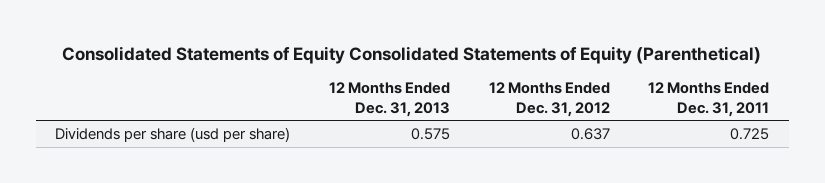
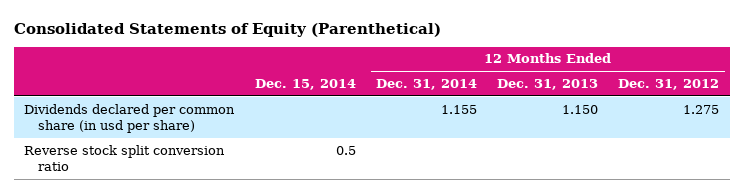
[62,45,762,64] Consolidated Statements of Equity Consolidated Statements of Equity (Parenthetical) -> [14,22,442,37] Consolidated Statements of Equity (Parenthetical)
[648,82,770,117] 12 Months Ended Dec. 31, 2011 -> none
none -> [254,78,356,90] Dec. 15, 2014
none -> [375,78,477,90] Dec. 31, 2014
[55,127,291,143] Dividends per share (usd per share) -> [24,103,236,133] Dividends declared per common share (in usd per share)
[411,128,451,141] 0.575 -> [562,104,599,114] 1.150
[570,128,610,141] 0.637 -> [683,104,720,114] 1.275
none -> [24,144,226,171] Reverse stock split conversion ratio

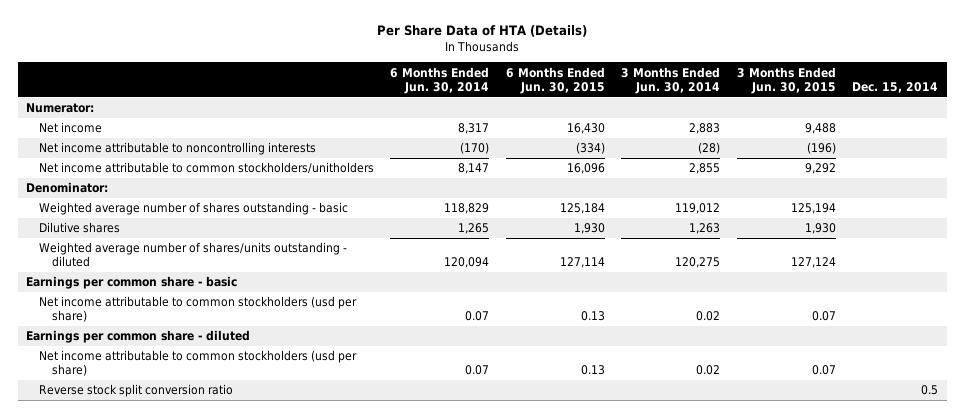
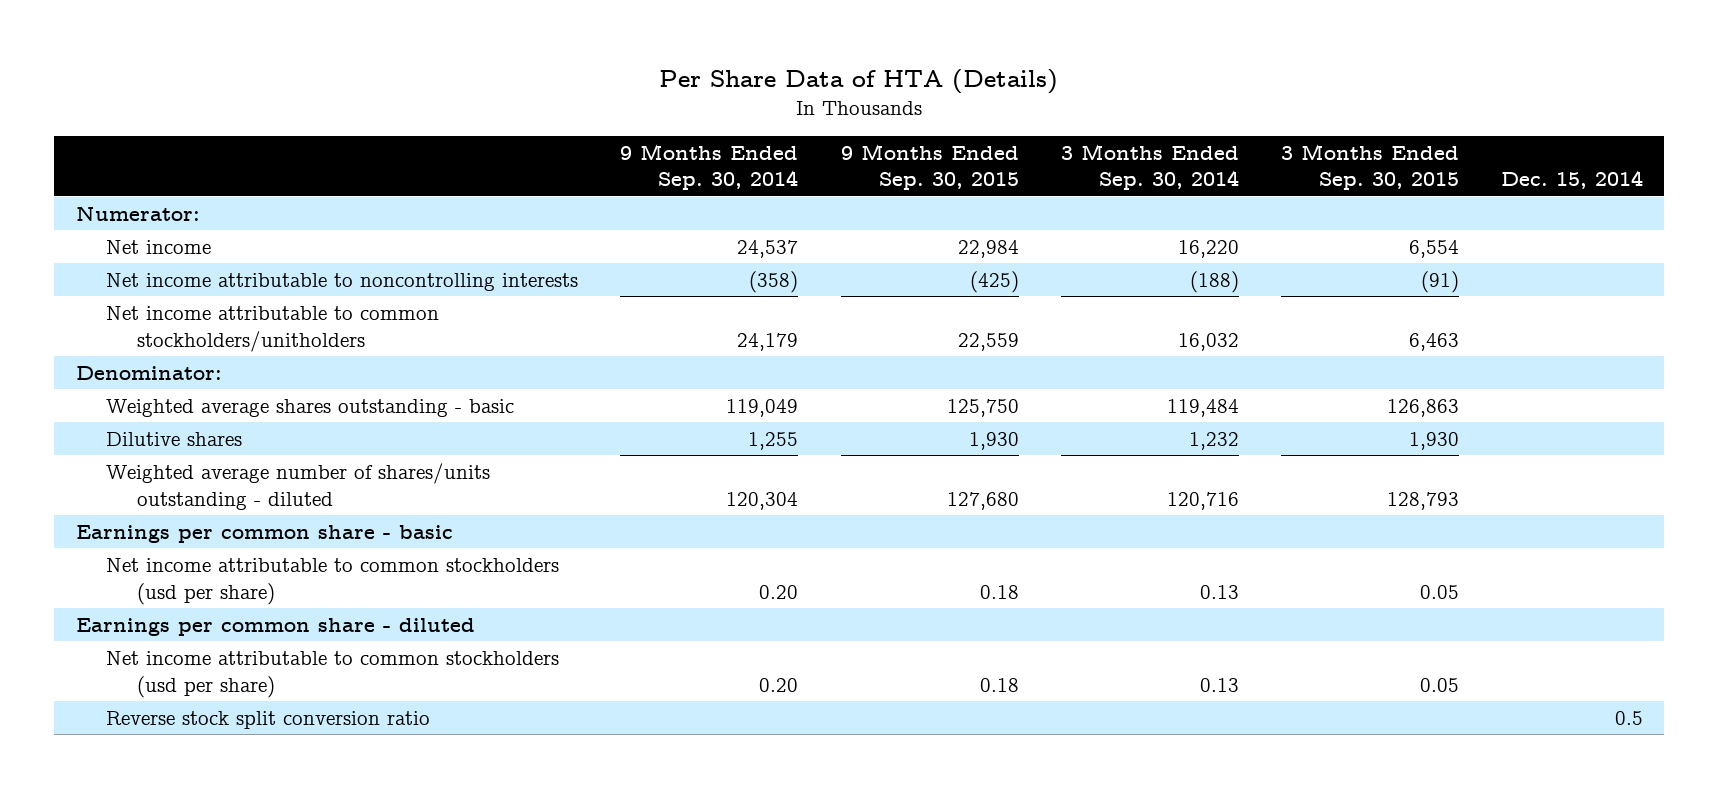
[390,66,490,94] 6 Months Ended Jun. 30, 2014 -> none
[505,66,605,94] 6 Months Ended Jun. 30, 2015 -> none
[621,66,721,94] 3 Months Ended Jun. 30, 2014 -> none
[736,66,836,94] 3 Months Ended Jun. 30, 2015 -> none
none -> [620,143,799,191] 9 Months Ended Sep. 30, 2014
none -> [840,143,1019,191] 9 Months Ended Sep. 30, 2015
none -> [1060,143,1239,191] 3 Months Ended Sep. 30, 2014
none -> [1280,143,1459,191] 3 Months Ended Sep. 30, 2015
[38,202,348,216] Weighted average number of shares outstanding - basic -> [106,398,515,417] Weighted average shares outstanding - basic

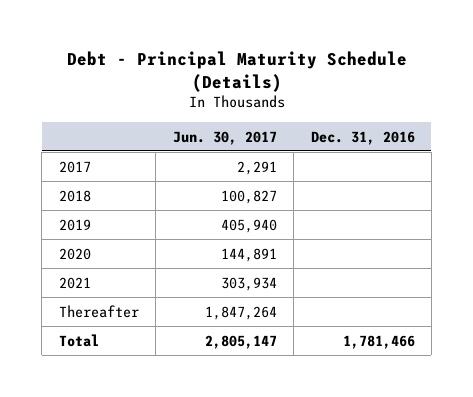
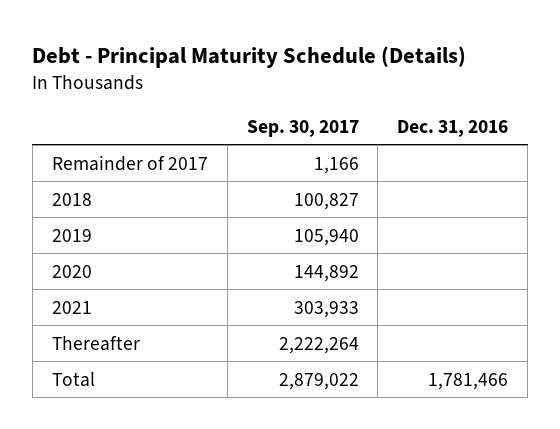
[172,130,277,145] Jun. 30, 2017 -> none
none -> [246,119,359,137] Sep. 30, 2017
[58,160,91,173] 2017 -> [51,154,208,171] Remainder of 2017

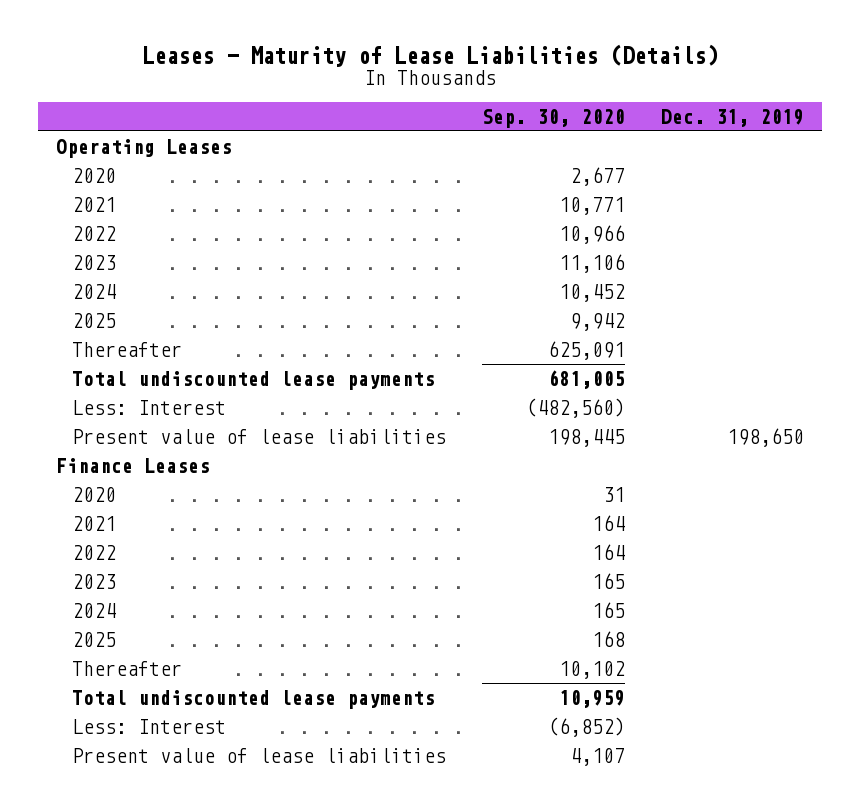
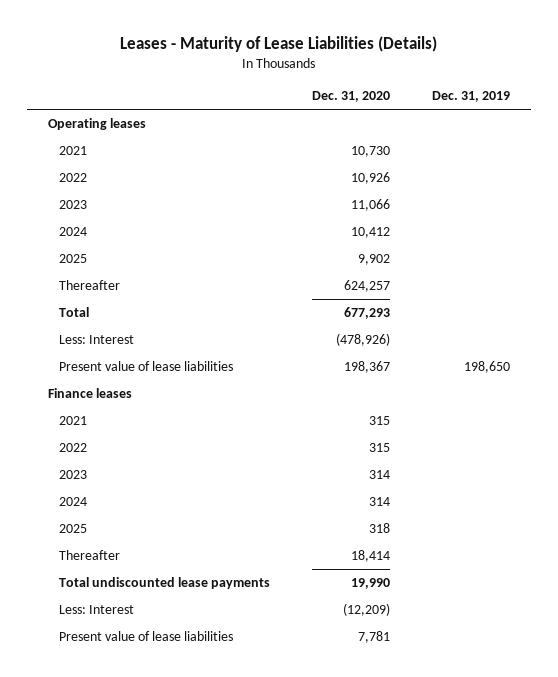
[482,108,626,128] Sep. 30, 2020 -> none
none -> [312,91,391,103] Dec. 31, 2020
[72,168,117,184] 2020 -> none
[56,139,233,159] Operating Leases -> [47,118,146,131] Operating leases
[72,371,436,391] Total undiscounted lease payments -> [59,307,90,318] Total
[72,487,117,503] 2020 -> none
[56,458,211,474] Finance Leases -> [47,388,132,399] Finance leases

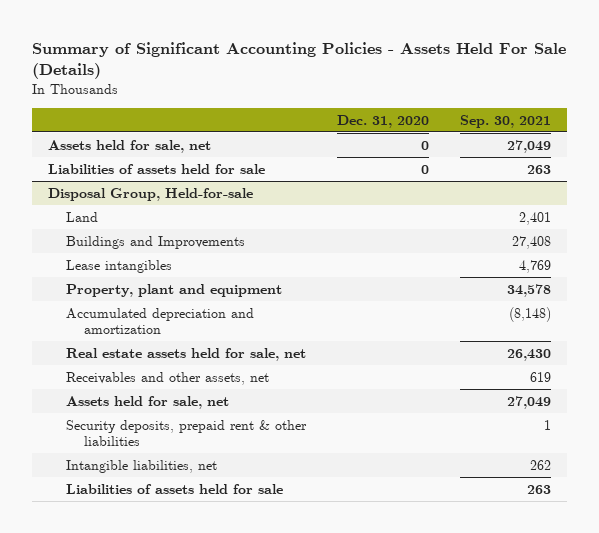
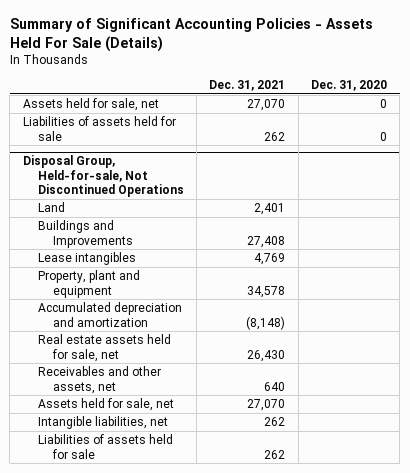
[460,114,552,128] Sep. 30, 2021 -> none
none -> [209,80,286,92] Dec. 31, 2021
[47,187,253,201] Disposal Group, Held-for-sale -> [22,155,184,198] Disposal Group, Held-for-sale, Not Discontinued Operations
[65,419,307,446] Security deposits, prepaid rent & other liabilities -> none

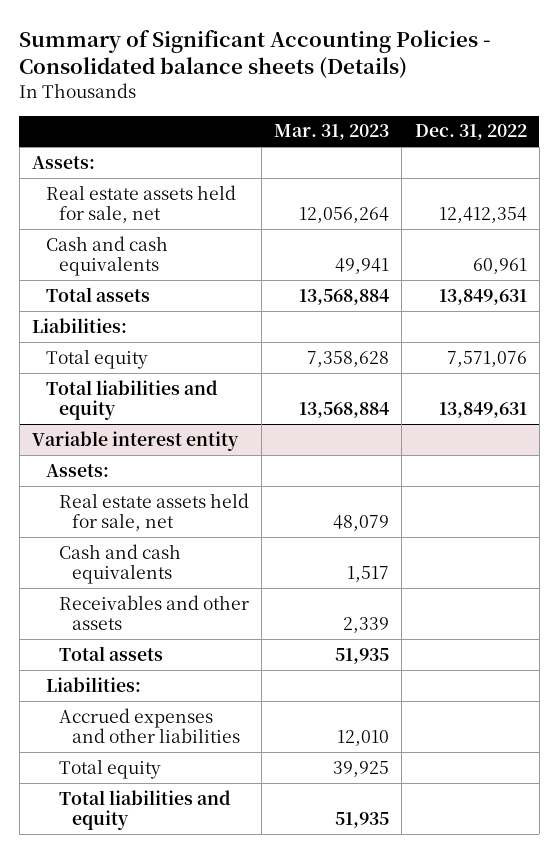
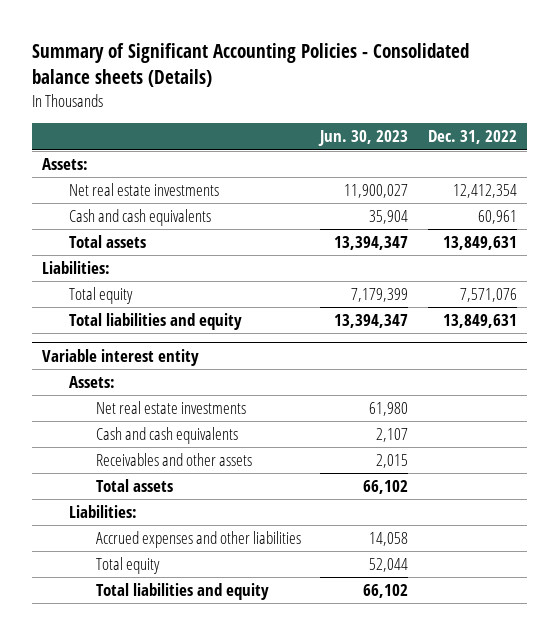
[274,124,390,141] Mar. 31, 2023 -> none
none -> [318,130,409,147] Jun. 30, 2023
[45,184,236,224] Real estate assets held for sale, net -> [68,183,219,197] Net real estate investments
[58,492,249,532] Real estate assets held for sale, net -> [95,401,246,415] Net real estate investments

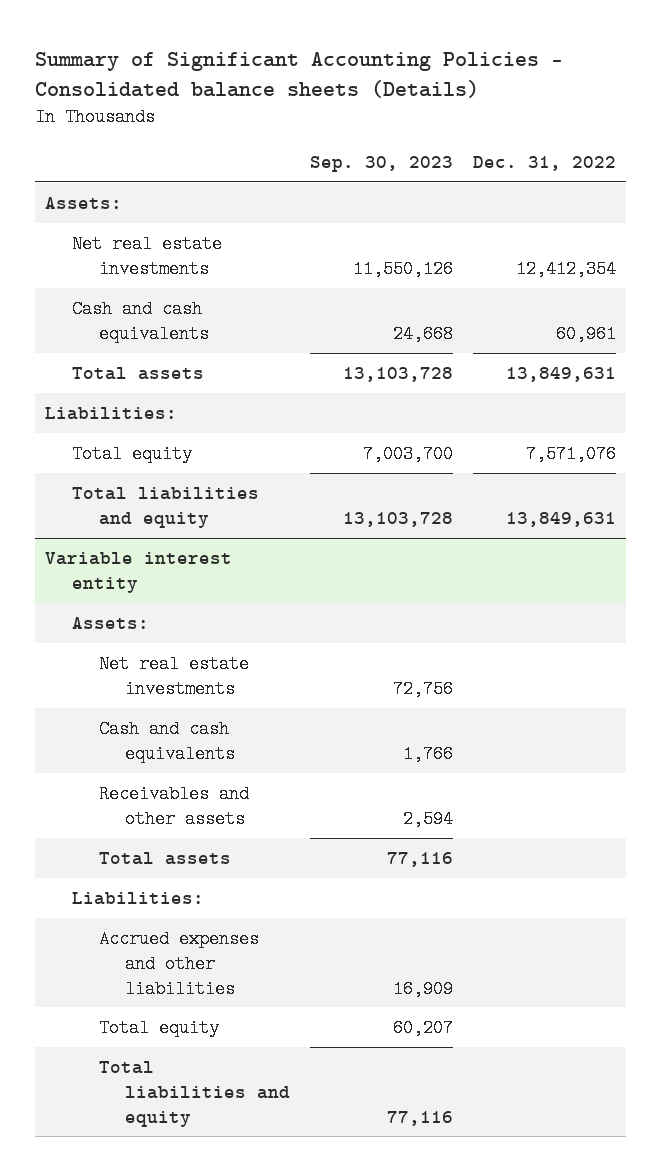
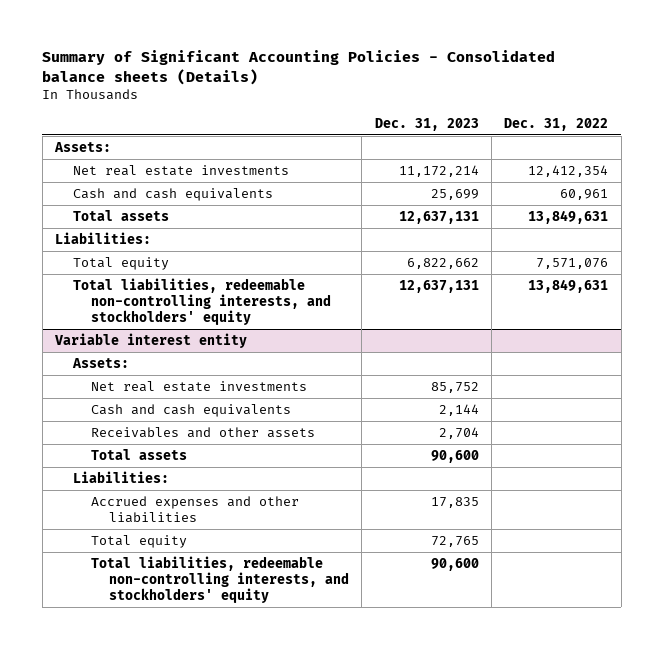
[310,155,454,172] Sep. 30, 2023 -> none
none -> [374,117,479,131] Dec. 31, 2023
[71,486,259,528] Total liabilities and equity -> [73,277,331,325] Total liabilities, redeemable non-controlling interests, and stockholders' equity
[98,1060,291,1127] Total liabilities and equity -> [90,555,349,603] Total liabilities, redeemable non-controlling interests, and stockholders' equity

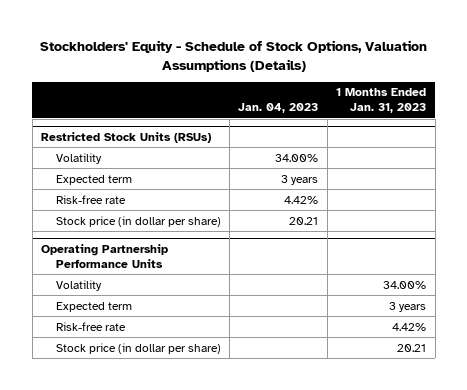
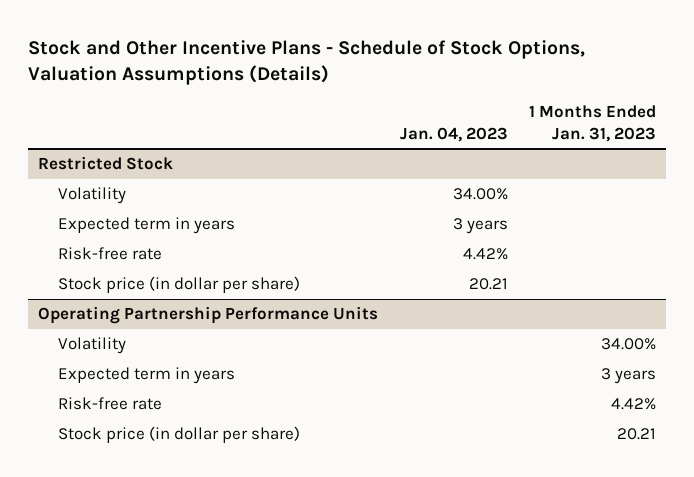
[39,39,427,72] Stockholders' Equity - Schedule of Stock Options, Valuation Assumptions (Details) -> [27,39,585,85] Stock and Other Incentive Plans - Schedule of Stock Options, Valuation Assumptions (Details)
[41,132,212,144] Restricted Stock Units (RSUs) -> [38,156,174,171] Restricted Stock
[55,174,132,185] Expected term -> [57,217,235,235] Expected term in years
[55,301,132,312] Expected term -> [57,367,235,385] Expected term in years

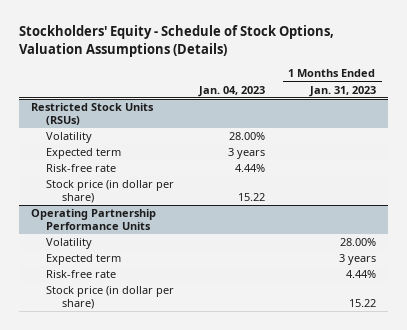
[27,39,585,85] Stock and Other Incentive Plans - Schedule of Stock Options, Valuation Assumptions (Details) -> [18,25,334,57] Stockholders' Equity - Schedule of Stock Options, Valuation Assumptions (Details)
[38,156,174,171] Restricted Stock -> none
[57,187,126,205] Volatility -> none
[57,217,235,235] Expected term in years -> none
[57,247,162,261] Risk-free rate -> none
[57,276,300,294] Stock price (in dollar per share) -> none
none -> [31,103,155,126] Restricted Stock Units (RSUs)
none -> [46,132,93,144] Volatility
none -> [46,148,122,160] Expected term
none -> [46,164,117,173] Risk-free rate
none -> [46,180,175,204] Stock price (in dollar per share)
[600,338,656,351] 34.00% -> [339,238,376,247] 28.00%
[57,367,235,385] Expected term in years -> [46,254,122,266] Expected term
[610,398,656,411] 4.42% -> [345,270,376,279] 4.44%
[616,428,656,441] 20.21 -> [348,299,376,308] 15.22

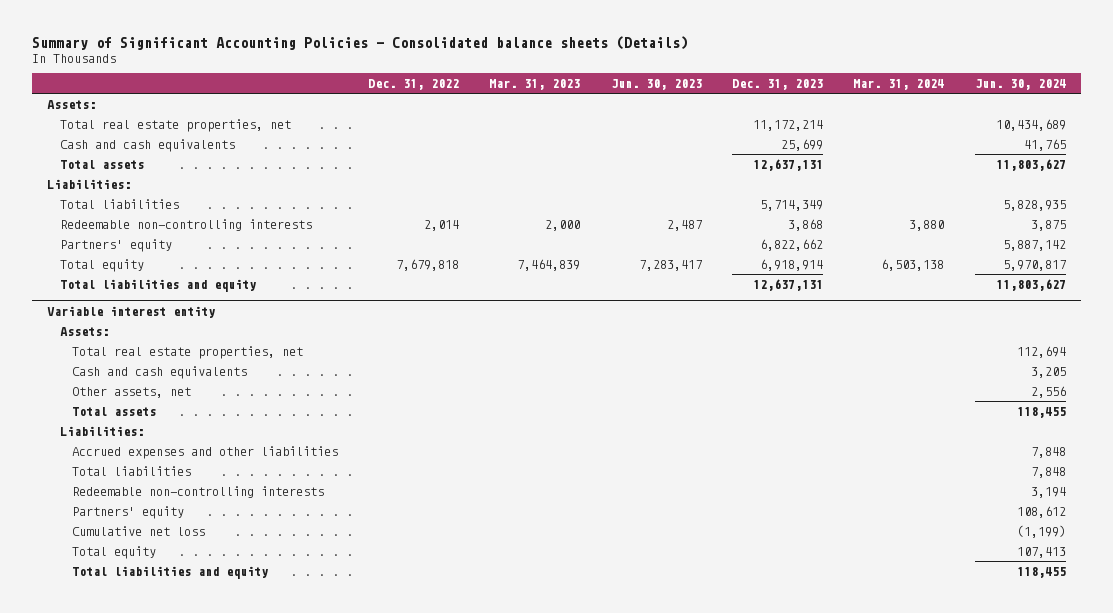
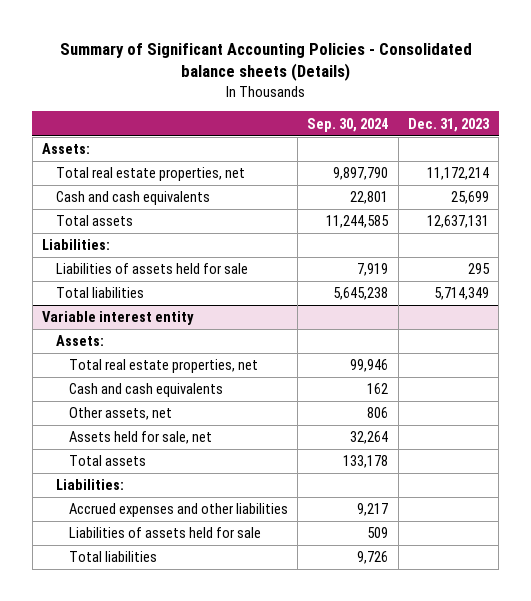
[368,79,460,91] Dec. 31, 2022 -> none
[489,79,581,91] Mar. 31, 2023 -> none
[610,79,702,91] Jun. 30, 2023 -> none
[853,79,945,91] Mar. 31, 2024 -> none
[974,79,1066,91] Jun. 30, 2024 -> none
none -> [307,117,389,132] Sep. 30, 2024
none -> [55,263,248,275] Liabilities of assets held for sale
[59,218,312,231] Redeemable non-controlling interests -> none
[59,238,172,252] Partners' equity -> none
[59,258,144,272] Total equity -> none
[59,278,256,292] Total liabilities and equity -> none
none -> [68,431,212,445] Assets held for sale, net
none -> [68,527,261,539] Liabilities of assets held for sale
[71,485,324,498] Redeemable non-controlling interests -> none
[71,505,184,519] Partners' equity -> none
[71,525,205,536] Cumulative net loss -> none
[71,545,156,559] Total equity -> none
[71,565,268,579] Total liabilities and equity -> none

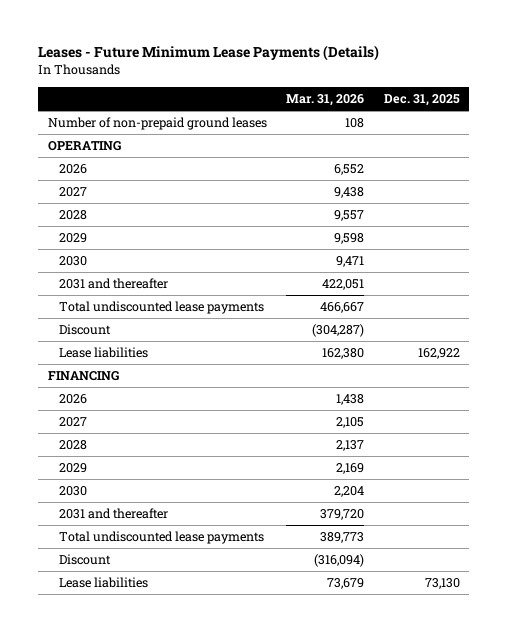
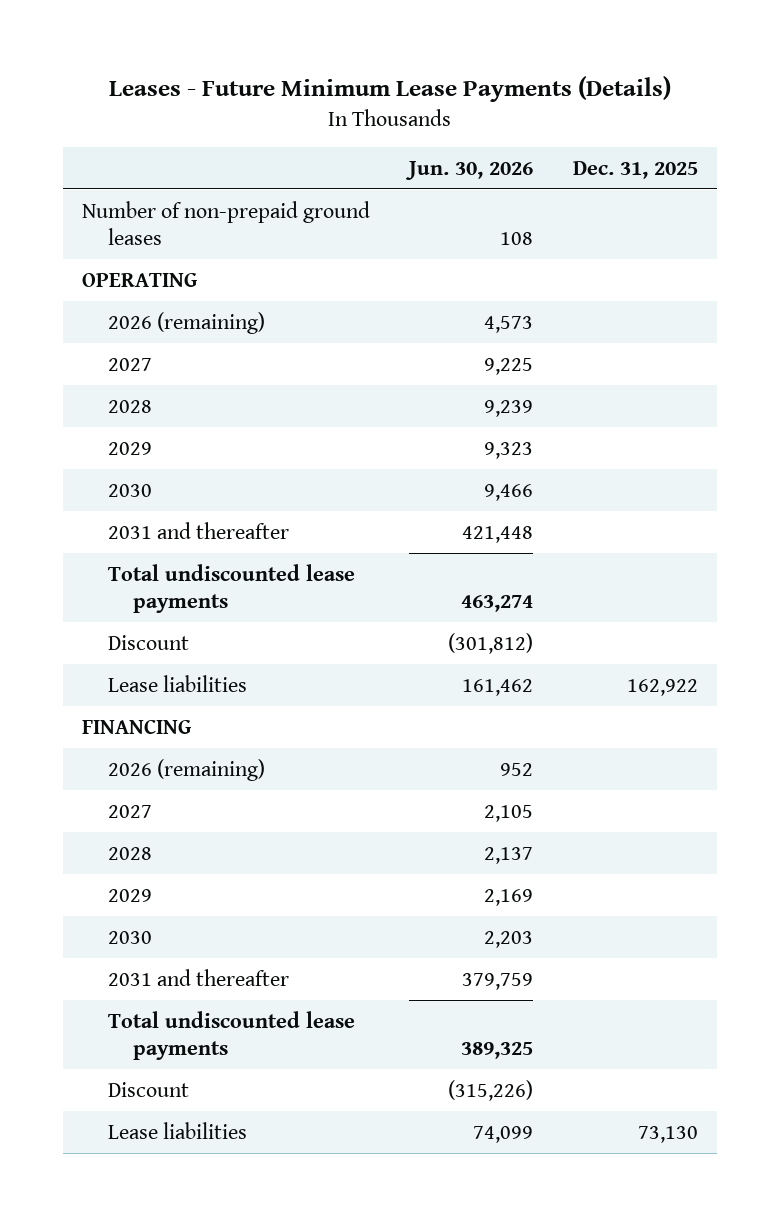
[286,93,365,106] Mar. 31, 2026 -> none
none -> [405,160,534,180] Jun. 30, 2026
[58,164,87,175] 2026 -> [107,311,265,334] 2026 (remaining)
[58,394,87,405] 2026 -> [107,758,265,781] 2026 (remaining)

